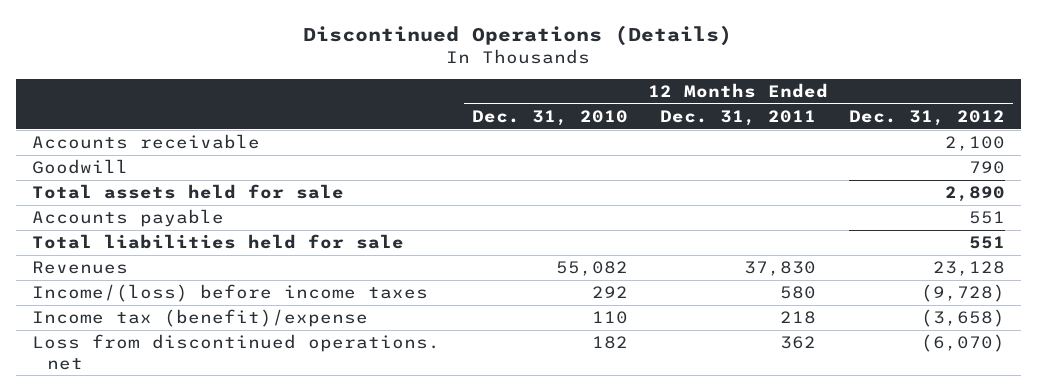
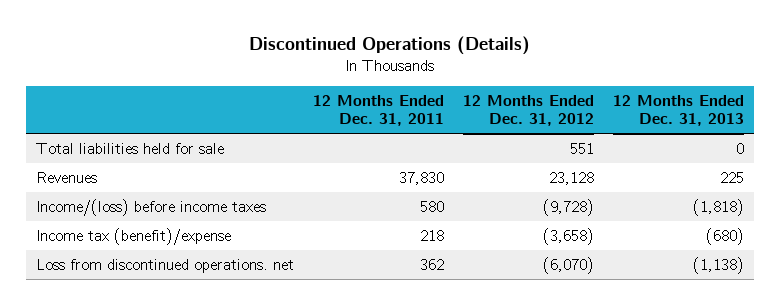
[472,109,629,126] Dec. 31, 2010 -> none
none -> [613,94,745,126] 12 Months Ended Dec. 31, 2013
[31,134,260,150] Accounts receivable -> none
[31,159,128,175] Goodwill -> none
[31,184,344,200] Total assets held for sale -> none
[31,209,224,228] Accounts payable -> none

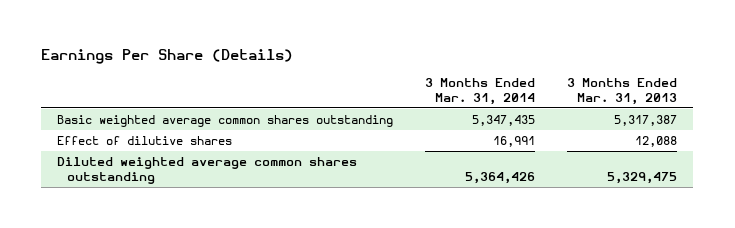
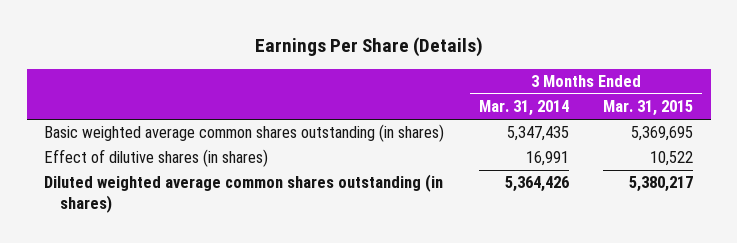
[567,78,678,105] 3 Months Ended Mar. 31, 2013 -> none
none -> [603,100,694,117] Mar. 31, 2015
[57,115,394,128] Basic weighted average common shares outstanding -> [44,124,445,143] Basic weighted average common shares outstanding (in shares)
[57,136,233,146] Effect of dilutive shares -> [44,149,269,168] Effect of dilutive shares (in shares)
[57,157,358,184] Diluted weighted average common shares outstanding -> [44,174,444,213] Diluted weighted average common shares outstanding (in shares)

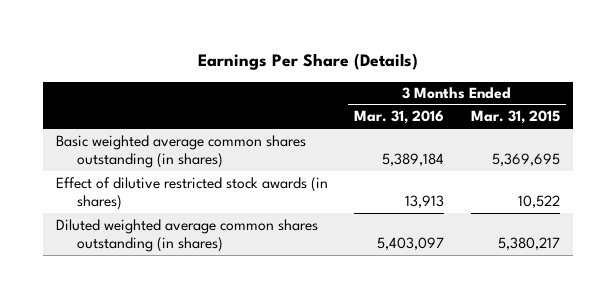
[478,100,569,117] Mar. 31, 2014 -> none
none -> [354,110,445,125] Mar. 31, 2016
[44,149,269,168] Effect of dilutive shares (in shares) -> [55,176,328,211] Effect of dilutive restricted stock awards (in shares)

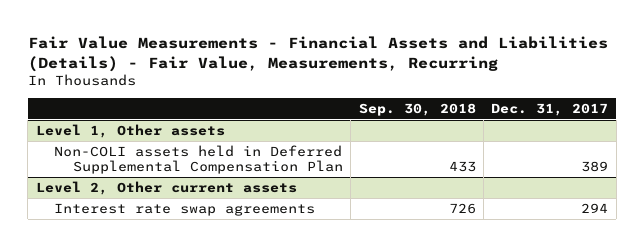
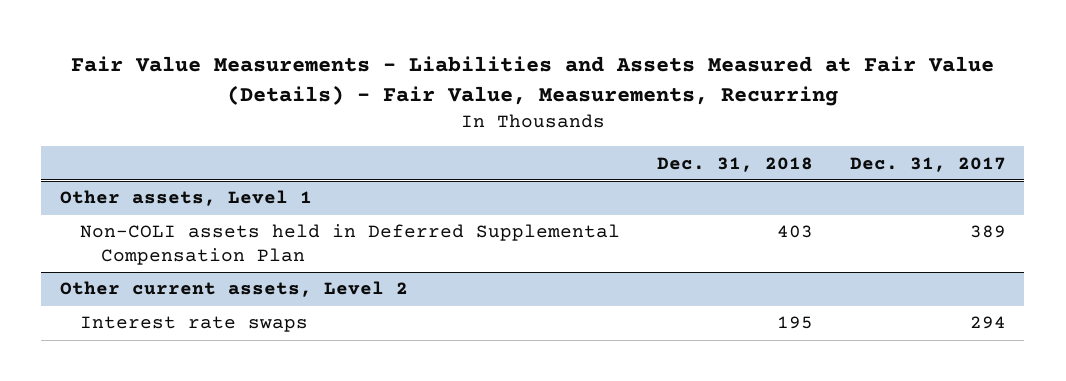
[27,35,608,72] Fair Value Measurements - Financial Assets and Liabilities (Details) - Fair Value, Measurements, Recurring -> [70,56,994,107] Fair Value Measurements - Liabilities and Assets Measured at Fair Value (Details) - Fair Value, Measurements, Recurring
[358,102,476,116] Sep. 30, 2018 -> none
none -> [657,156,814,172] Dec. 31, 2018
[35,123,225,138] Level 1, Other assets -> [59,190,312,207] Other assets, Level 1
[35,180,297,195] Level 2, Other current assets -> [59,281,408,298] Other current assets, Level 2
[54,202,316,216] Interest rate swap agreements -> [80,316,309,333] Interest rate swaps

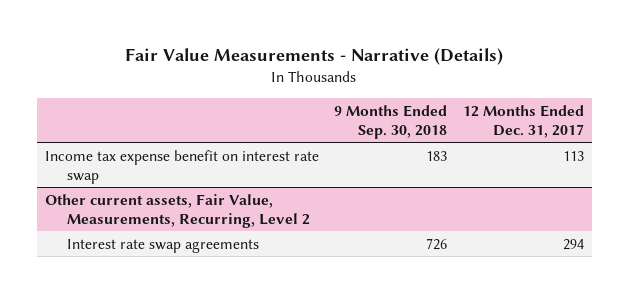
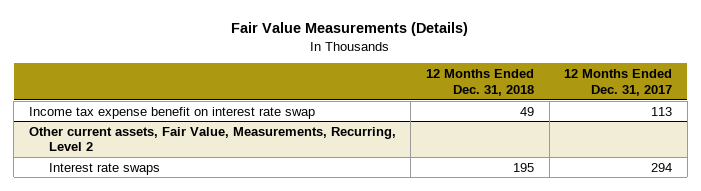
[125,48,504,66] Fair Value Measurements - Narrative (Details) -> [231,22,469,37] Fair Value Measurements (Details)
[334,104,448,139] 9 Months Ended Sep. 30, 2018 -> none
none -> [425,69,534,96] 12 Months Ended Dec. 31, 2018
[66,238,259,253] Interest rate swap agreements -> [48,162,160,175] Interest rate swaps

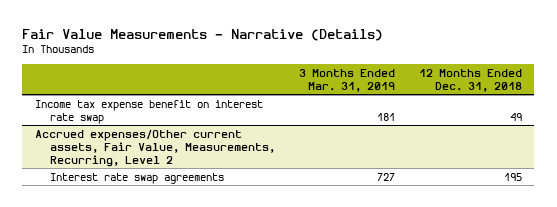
[231,22,469,37] Fair Value Measurements (Details) -> [22,29,384,42] Fair Value Measurements - Narrative (Details)
[564,69,673,96] 12 Months Ended Dec. 31, 2017 -> none
none -> [299,68,396,92] 3 Months Ended Mar. 31, 2019
[28,126,396,152] Other current assets, Fair Value, Measurements, Recurring, Level 2 -> [34,128,275,167] Accrued expenses/Other current assets, Fair Value, Measurements, Recurring, Level 2
[48,162,160,175] Interest rate swaps -> [49,172,224,184] Interest rate swap agreements

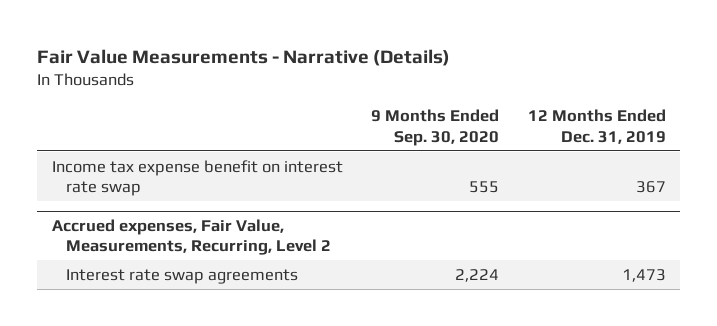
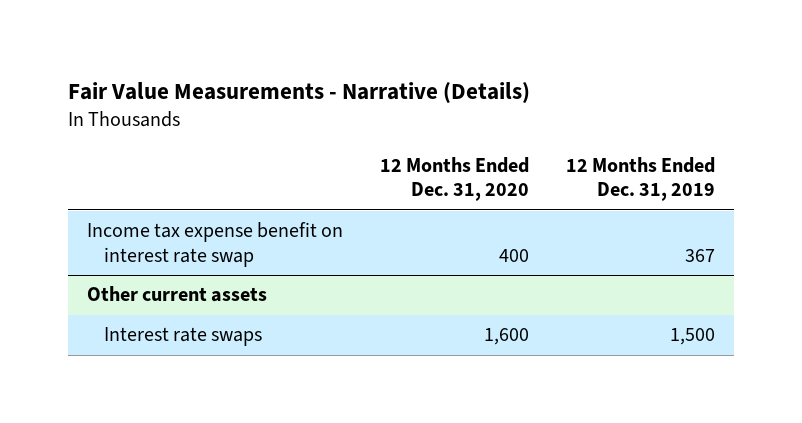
[371,109,500,146] 9 Months Ended Sep. 30, 2020 -> none
none -> [380,157,530,202] 12 Months Ended Dec. 31, 2020
[51,218,331,256] Accrued expenses, Fair Value, Measurements, Recurring, Level 2 -> none
none -> [86,286,267,303] Other current assets
[65,268,298,284] Interest rate swap agreements -> [104,327,263,347] Interest rate swaps
[621,268,666,282] 1,473 -> [670,328,716,346] 1,500

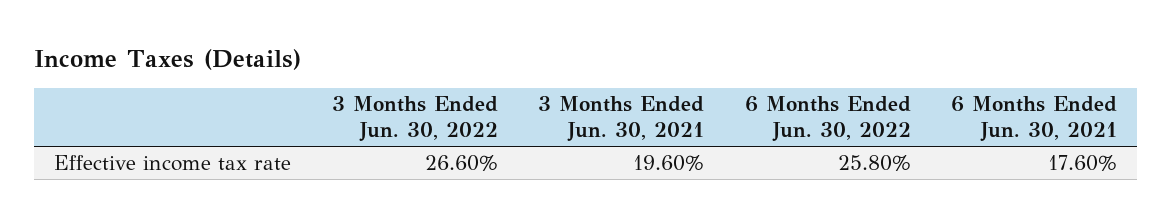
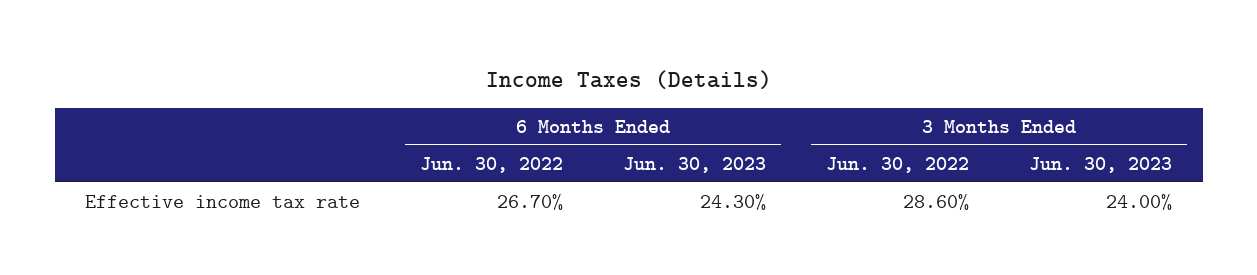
[538,96,705,143] 3 Months Ended Jun. 30, 2021 -> none
[950,96,1117,143] 6 Months Ended Jun. 30, 2021 -> none
none -> [623,156,767,173] Jun. 30, 2023
none -> [1029,156,1173,173] Jun. 30, 2023
[424,155,498,172] 26.60% -> [903,192,970,210] 28.60%
[837,155,911,172] 25.80% -> [496,192,563,210] 26.70%

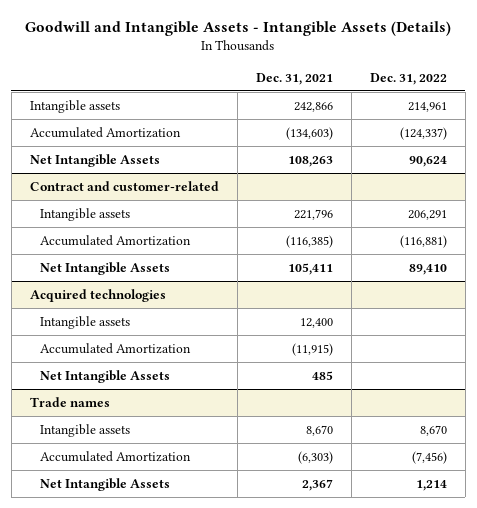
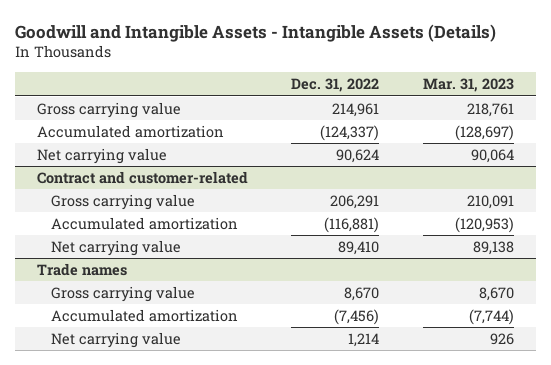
[255,72,333,85] Dec. 31, 2021 -> none
none -> [422,78,514,93] Mar. 31, 2023
[29,99,120,113] Intangible assets -> [36,102,181,119] Gross carrying value
[29,126,181,138] Accumulated Amortization -> [36,125,224,139] Accumulated amortization
[29,153,160,167] Net Intangible Assets -> [36,148,167,165] Net carrying value
[29,288,166,302] Acquired technologies -> none
[39,315,130,329] Intangible assets -> none
[39,342,191,354] Accumulated Amortization -> none
[39,369,170,383] Net Intangible Assets -> none
[39,207,130,221] Intangible assets -> [51,194,196,211] Gross carrying value
[39,234,191,246] Accumulated Amortization -> [51,217,239,231] Accumulated amortization
[39,261,170,275] Net Intangible Assets -> [51,240,182,257] Net carrying value
[39,423,130,437] Intangible assets -> [51,286,196,303] Gross carrying value
[39,450,191,462] Accumulated Amortization -> [51,309,239,323] Accumulated amortization
[39,477,170,491] Net Intangible Assets -> [51,332,182,349] Net carrying value

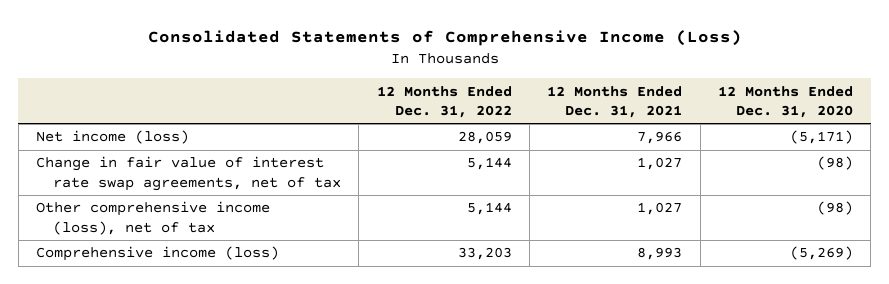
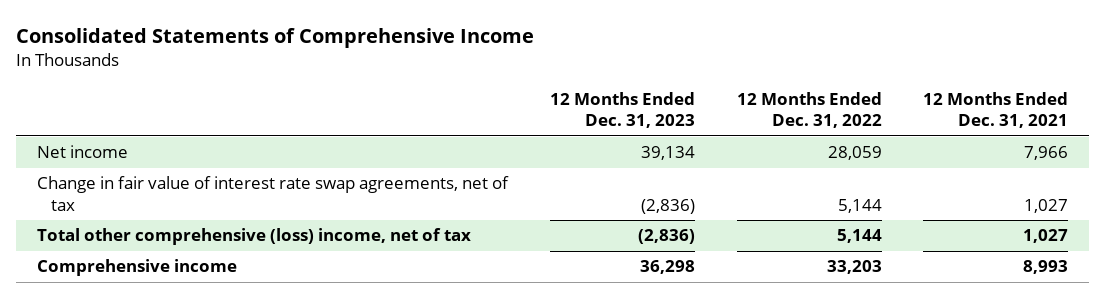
[147,30,742,47] Consolidated Statements of Comprehensive Income (Loss) -> [16,27,535,48] Consolidated Statements of Comprehensive Income
[718,85,854,118] 12 Months Ended Dec. 31, 2020 -> none
none -> [549,91,695,129] 12 Months Ended Dec. 31, 2023
[36,130,190,145] Net income (loss) -> [37,145,129,159] Net income
[36,201,271,235] Other comprehensive income (loss), net of tax -> [37,228,472,246] Total other comprehensive (loss) income, net of tax
[36,246,280,262] Comprehensive income (loss) -> [37,259,238,277] Comprehensive income

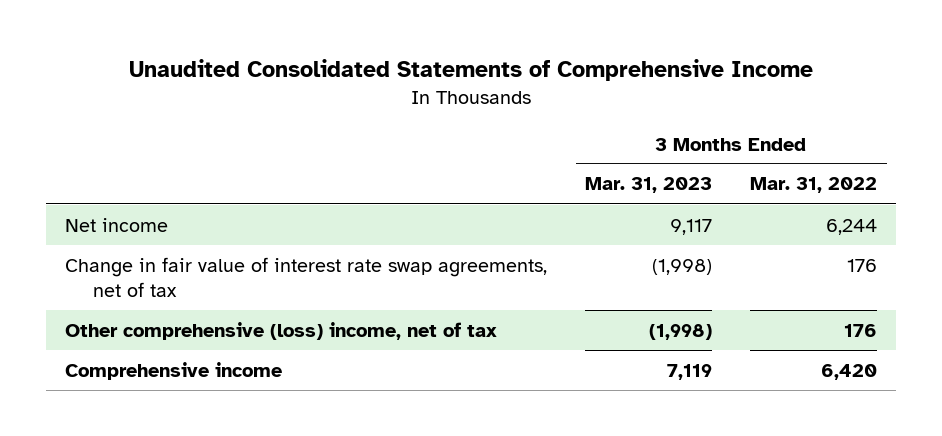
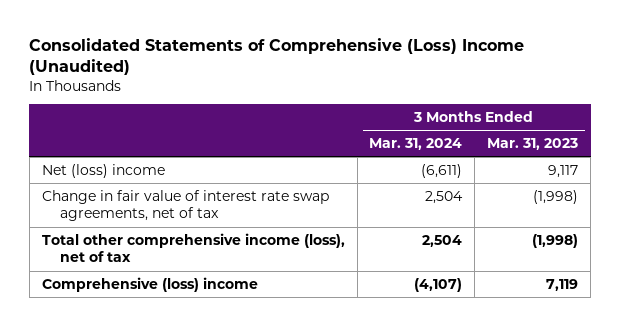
[129,59,814,82] Unaudited Consolidated Statements of Comprehensive Income -> [29,37,525,75] Consolidated Statements of Comprehensive (Loss) Income (Unaudited)
[750,177,878,194] Mar. 31, 2022 -> none
none -> [369,137,463,150] Mar. 31, 2024
[65,217,169,232] Net income -> [41,163,165,178] Net (loss) income
[65,321,498,340] Other comprehensive (loss) income, net of tax -> [41,232,345,263] Total other comprehensive income (loss), net of tax
[65,361,283,380] Comprehensive income -> [41,276,258,292] Comprehensive (loss) income

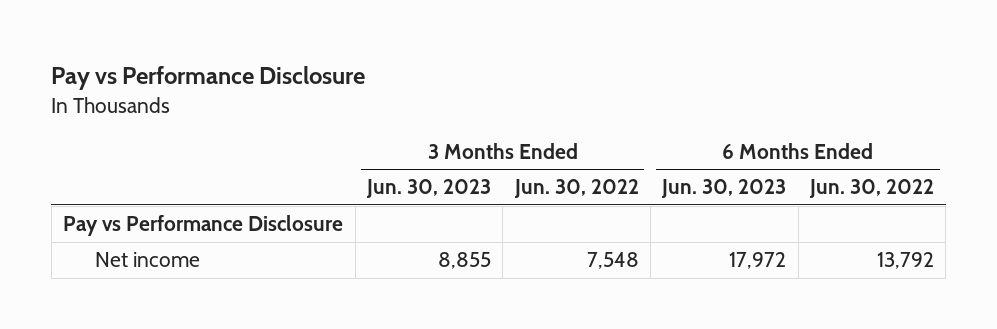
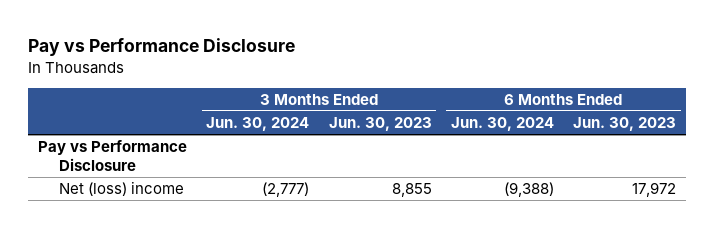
[513,179,639,199] Jun. 30, 2022 -> none
[808,179,934,199] Jun. 30, 2022 -> none
none -> [206,117,310,132] Jun. 30, 2024
none -> [450,117,554,132] Jun. 30, 2024
[95,252,201,268] Net income -> [58,181,184,197] Net (loss) income

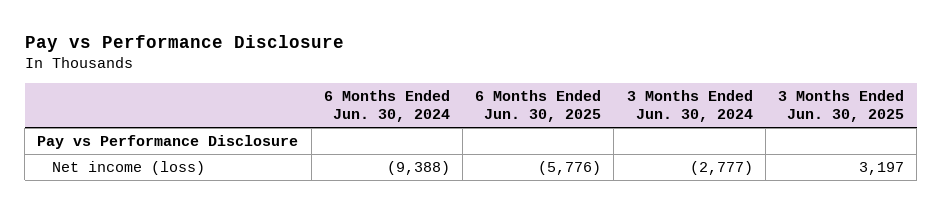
[328,117,432,132] Jun. 30, 2023 -> none
[572,117,676,132] Jun. 30, 2023 -> none
none -> [475,90,602,123] 6 Months Ended Jun. 30, 2025
none -> [778,90,905,123] 3 Months Ended Jun. 30, 2025
[58,181,184,197] Net (loss) income -> [51,160,205,175] Net income (loss)

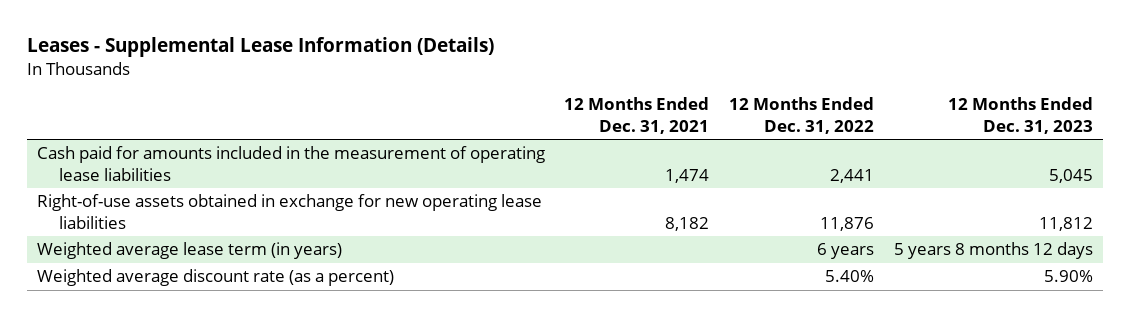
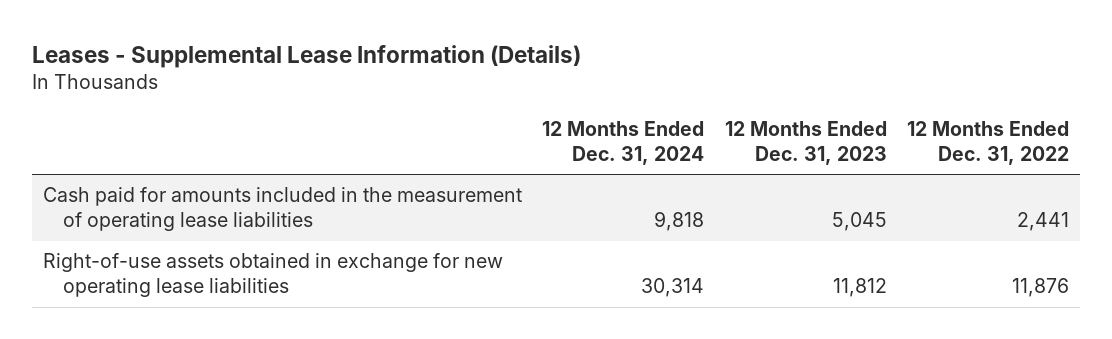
[564,97,710,134] 12 Months Ended Dec. 31, 2021 -> none
none -> [542,121,705,166] 12 Months Ended Dec. 31, 2024
[36,242,342,260] Weighted average lease term (in years) -> none
[36,269,394,287] Weighted average discount rate (as a percent) -> none

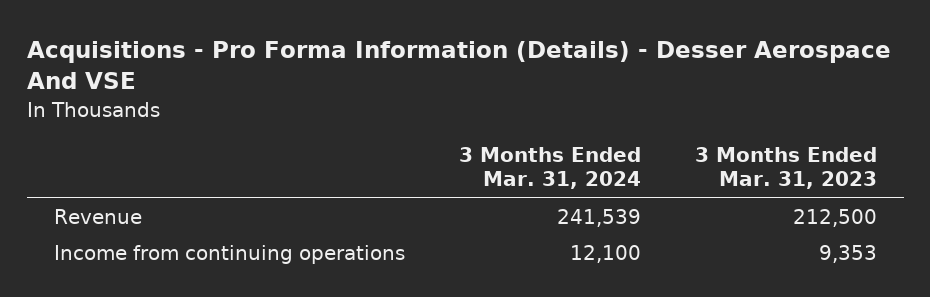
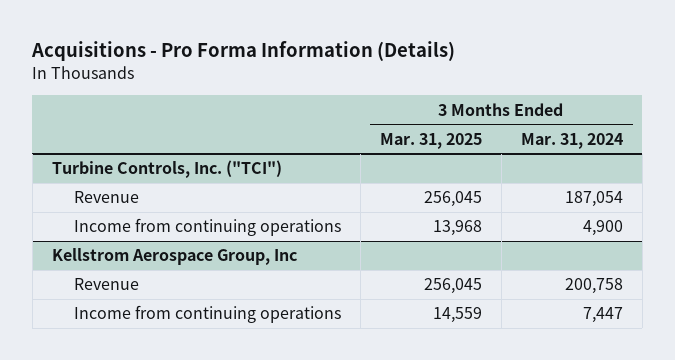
[26,40,891,90] Acquisitions - Pro Forma Information (Details) - Desser Aerospace And VSE -> [31,41,456,62] Acquisitions - Pro Forma Information (Details)
[694,147,877,190] 3 Months Ended Mar. 31, 2023 -> none
none -> [379,132,482,149] Mar. 31, 2025
none -> [51,160,282,179] Turbine Controls, Inc. ("TCI")
[556,208,641,227] 241,539 -> [564,191,623,208] 187,054
[569,244,641,263] 12,100 -> [582,220,623,237] 4,900
none -> [51,248,297,266] Kellstrom Aerospace Group, Inc
none -> [73,278,139,291] Revenue
none -> [73,305,341,324] Income from continuing operations

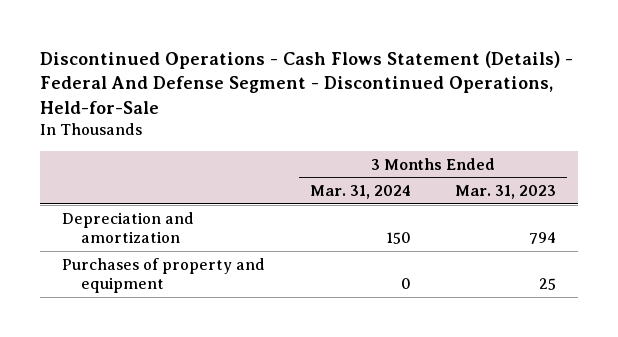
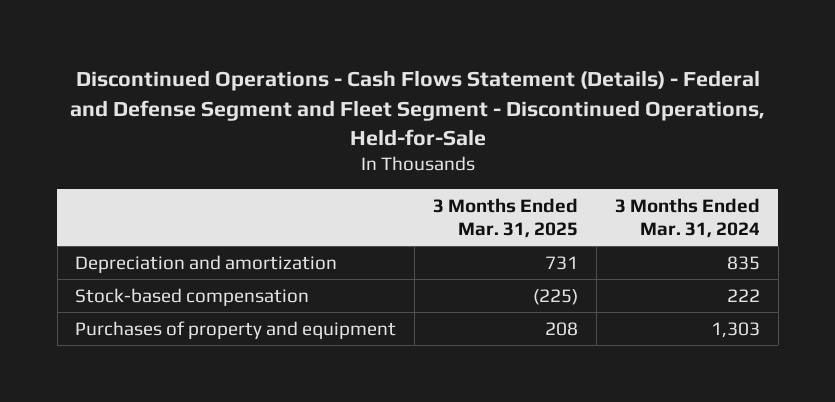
[40,50,574,114] Discontinued Operations - Cash Flows Statement (Details) - Federal And Defense Segment - Discontinued Operations, Held-for-Sale -> [69,70,765,146] Discontinued Operations - Cash Flows Statement (Details) - Federal and Defense Segment and Fleet Segment - Discontinued Operations, Held-for-Sale
[454,185,556,200] Mar. 31, 2023 -> none
none -> [433,197,579,238] 3 Months Ended Mar. 31, 2025
[385,232,411,245] 150 -> [727,255,761,270] 835
none -> [75,287,310,306] Stock-based compensation
[400,278,411,290] 0 -> [711,321,761,338] 1,303

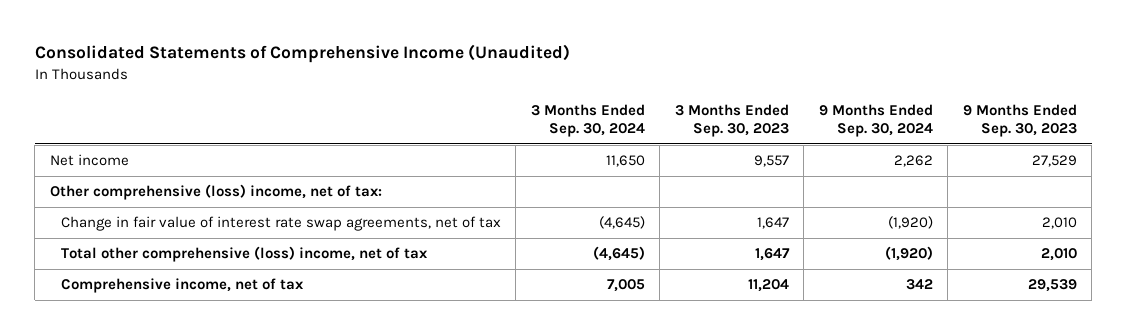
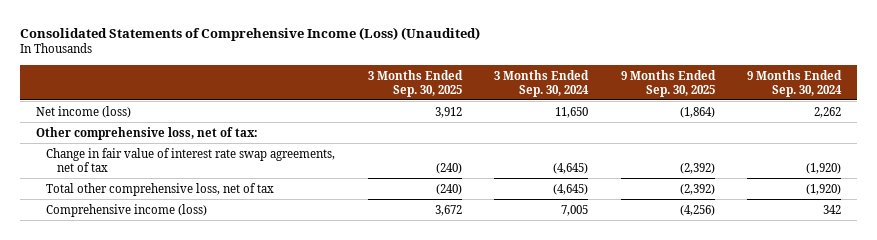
[34,44,570,64] Consolidated Statements of Comprehensive Income (Unaudited) -> [20,26,481,41] Consolidated Statements of Comprehensive Income (Loss) (Unaudited)
[674,103,789,138] 3 Months Ended Sep. 30, 2023 -> none
[962,103,1077,138] 9 Months Ended Sep. 30, 2023 -> none
none -> [367,69,463,97] 3 Months Ended Sep. 30, 2025
none -> [620,69,716,97] 9 Months Ended Sep. 30, 2025
[49,154,129,167] Net income -> [36,105,132,118] Net income (loss)
[49,184,382,201] Other comprehensive (loss) income, net of tax: -> [36,126,259,140] Other comprehensive loss, net of tax:
[60,246,428,263] Total other comprehensive (loss) income, net of tax -> [46,182,275,196] Total other comprehensive loss, net of tax
[60,278,304,294] Comprehensive income, net of tax -> [46,203,208,217] Comprehensive income (loss)

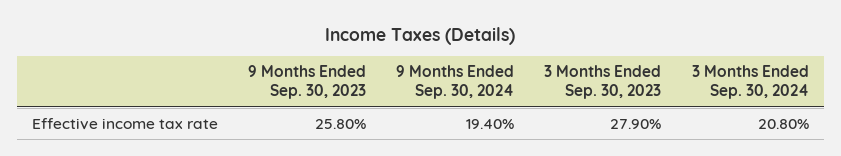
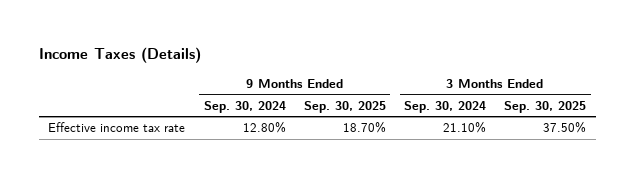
[248,65,367,100] 9 Months Ended Sep. 30, 2023 -> none
[544,65,662,100] 3 Months Ended Sep. 30, 2023 -> none
none -> [303,100,386,113] Sep. 30, 2025
none -> [504,100,587,113] Sep. 30, 2025
[466,119,515,130] 19.40% -> [242,121,286,134] 12.80%
[757,119,809,130] 20.80% -> [443,121,487,134] 21.10%

